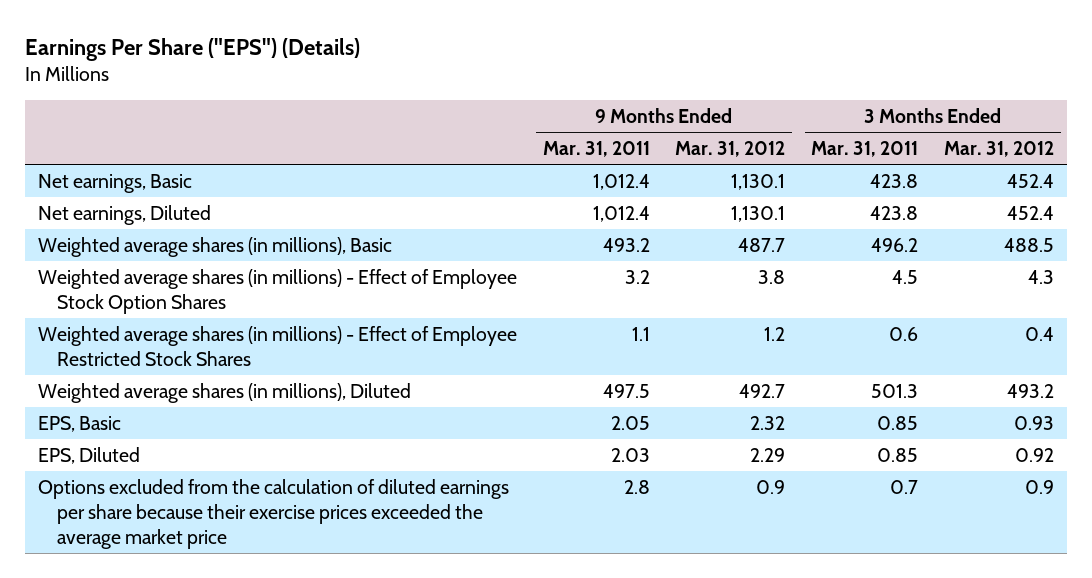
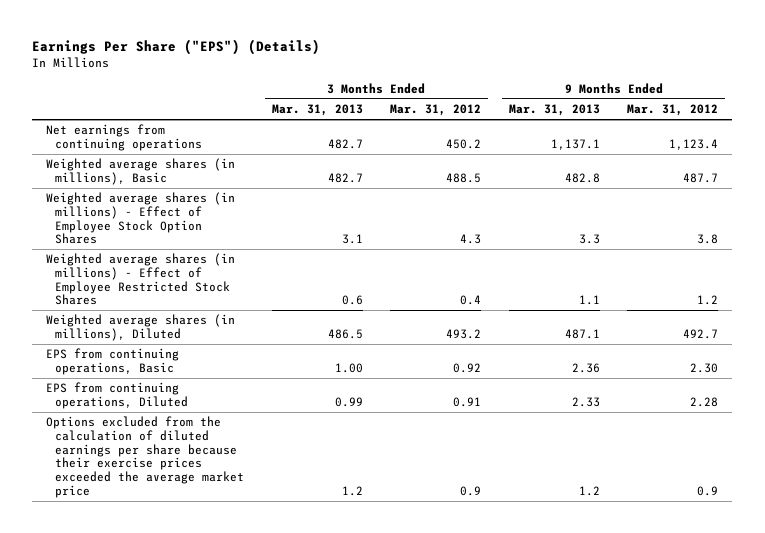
[542,141,650,158] Mar. 31, 2011 -> none
[811,141,919,158] Mar. 31, 2011 -> none
none -> [271,104,363,117] Mar. 31, 2013
none -> [508,104,600,117] Mar. 31, 2013
[37,204,211,225] Net earnings, Diluted -> none
[37,173,192,193] Net earnings, Basic -> [46,124,203,151] Net earnings from continuing operations
[731,173,786,190] 1,130.1 -> [669,138,719,150] 1,123.4
[1007,173,1055,188] 452.4 -> [446,138,482,149] 450.2
[37,415,121,432] EPS, Basic -> none
[37,446,140,464] EPS, Diluted -> none
none -> [46,348,180,375] EPS from continuing operations, Basic
none -> [46,382,189,409] EPS from continuing operations, Diluted

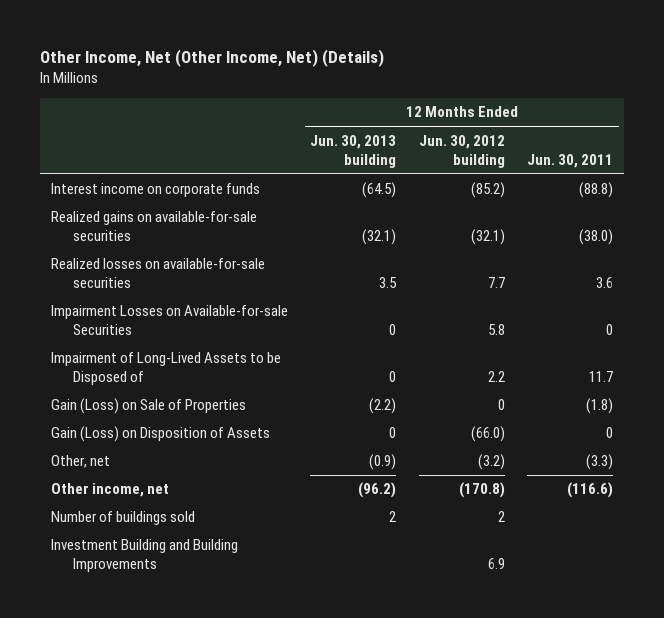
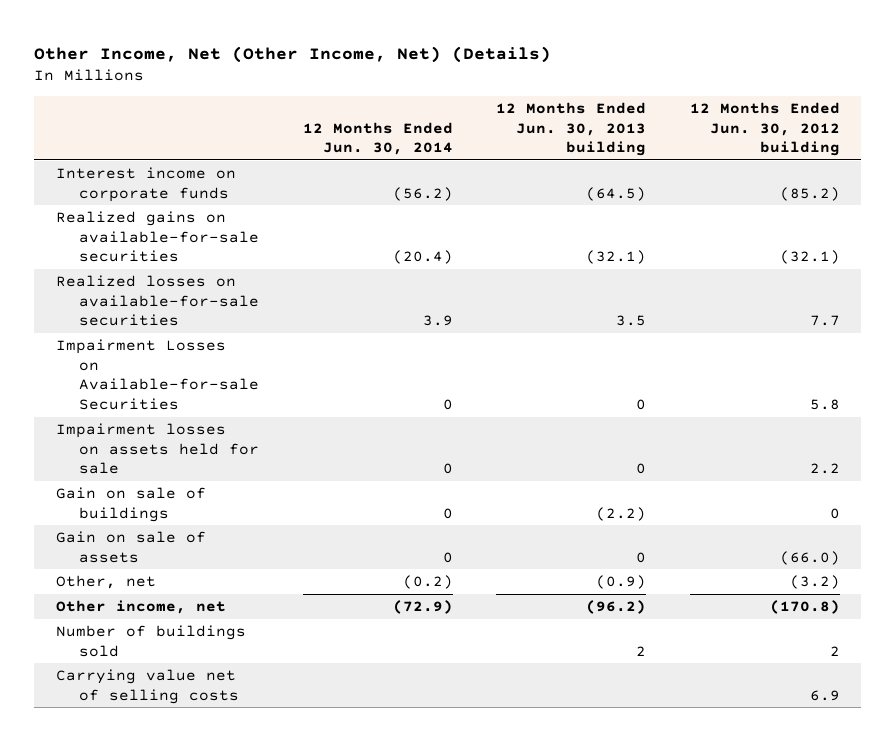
[526,153,613,168] Jun. 30, 2011 -> none
none -> [302,121,453,156] 12 Months Ended Jun. 30, 2014
[51,352,282,386] Impairment of Long-Lived Assets to be Disposed of -> [55,423,260,475] Impairment losses on assets held for sale
[51,398,247,415] Gain (Loss) on Sale of Properties -> [55,487,206,522] Gain on sale of buildings
[51,426,271,443] Gain (Loss) on Disposition of Assets -> [55,531,206,563] Gain on sale of assets
[51,539,239,573] Investment Building and Building Improvements -> [55,669,240,704] Carrying value net of selling costs

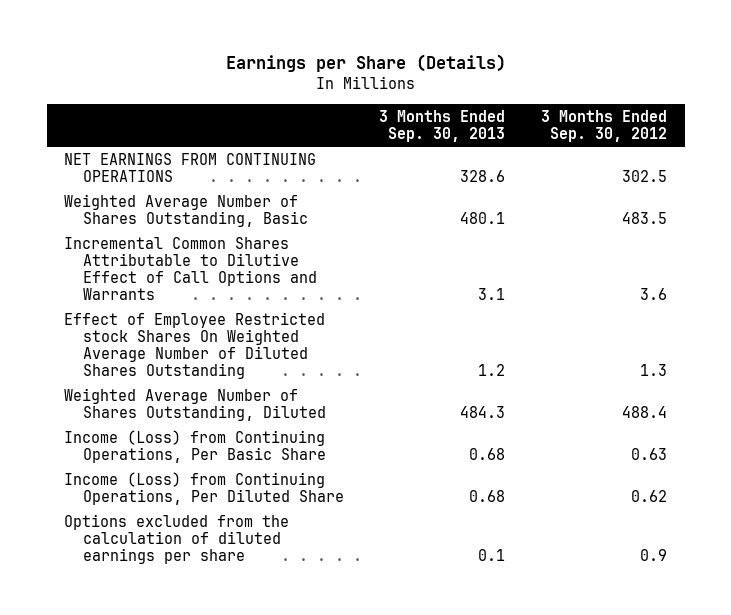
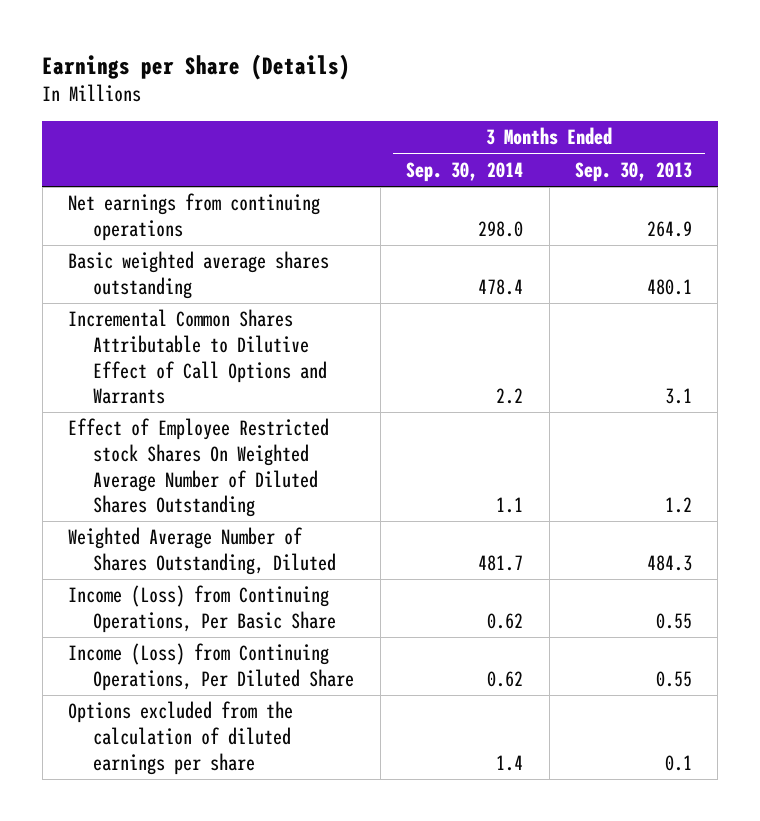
[540,109,667,142] 3 Months Ended Sep. 30, 2012 -> none
none -> [406,161,524,182] Sep. 30, 2014
[64,152,317,183] NET EARNINGS FROM CONTINUING OPERATIONS -> [68,193,321,241] Net earnings from continuing operations
[460,170,506,183] 328.6 -> [647,220,693,237] 264.9
[64,193,308,228] Weighted Average Number of Shares Outstanding, Basic -> [68,251,330,299] Basic weighted average shares outstanding
[469,448,506,461] 0.68 -> [656,612,693,629] 0.55
[469,490,506,503] 0.68 -> [656,670,693,687] 0.55

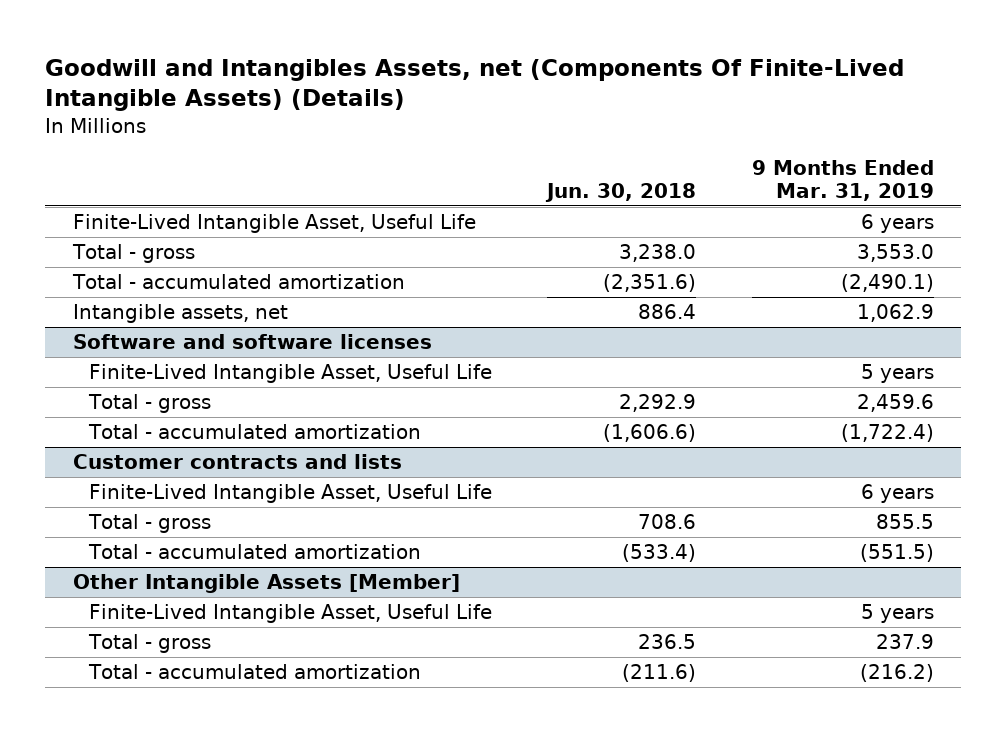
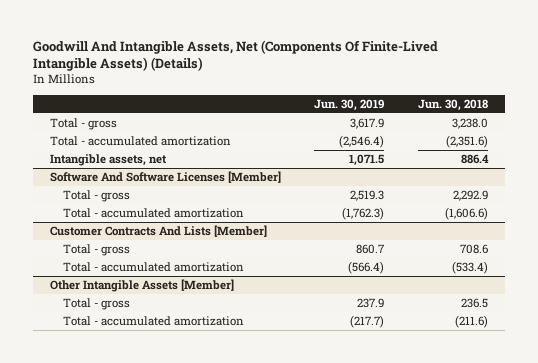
[44,58,904,112] Goodwill and Intangibles Assets, net (Components Of Finite-Lived Intangible Assets) (Details) -> [33,39,439,72] Goodwill And Intangible Assets, Net (Components Of Finite-Lived Intangible Assets) (Details)
[751,159,934,201] 9 Months Ended Mar. 31, 2019 -> none
none -> [314,98,385,111] Jun. 30, 2019
[72,214,476,234] Finite-Lived Intangible Asset, Useful Life -> none
[89,364,493,384] Finite-Lived Intangible Asset, Useful Life -> none
[72,334,432,350] Software and software licenses -> [49,171,281,184] Software And Software Licenses [Member]
[89,484,493,504] Finite-Lived Intangible Asset, Useful Life -> none
[72,454,402,470] Customer contracts and lists -> [49,225,267,238] Customer Contracts And Lists [Member]
[89,604,493,624] Finite-Lived Intangible Asset, Useful Life -> none

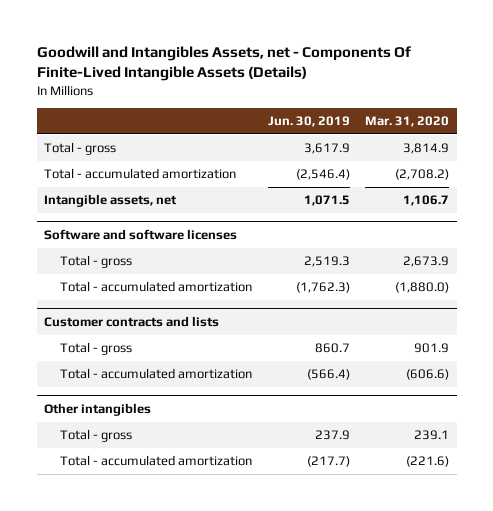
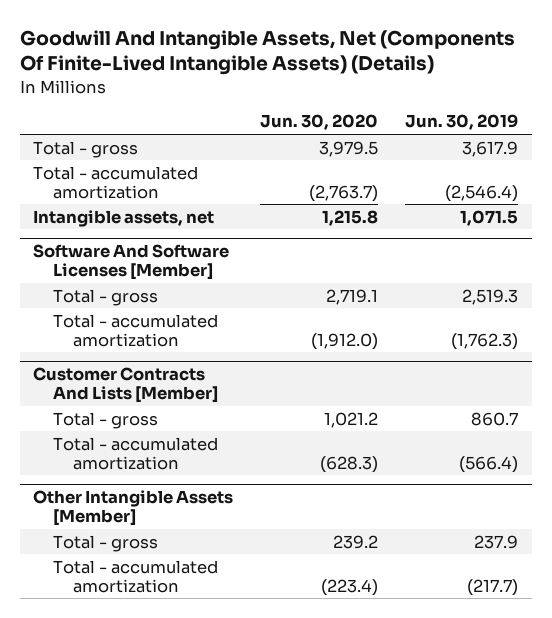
[36,45,411,81] Goodwill and Intangibles Assets, net - Components Of Finite-Lived Intangible Assets (Details) -> [19,30,515,76] Goodwill And Intangible Assets, Net (Components Of Finite-Lived Intangible Assets) (Details)
[365,115,450,127] Mar. 31, 2020 -> none
none -> [260,114,379,131] Jun. 30, 2020
[44,228,238,240] Software and software licenses -> [33,244,230,281] Software And Software Licenses [Member]
[44,315,220,327] Customer contracts and lists -> [33,367,219,404] Customer Contracts And Lists [Member]
[44,402,152,416] Other intangibles -> [33,490,234,527] Other Intangible Assets [Member]

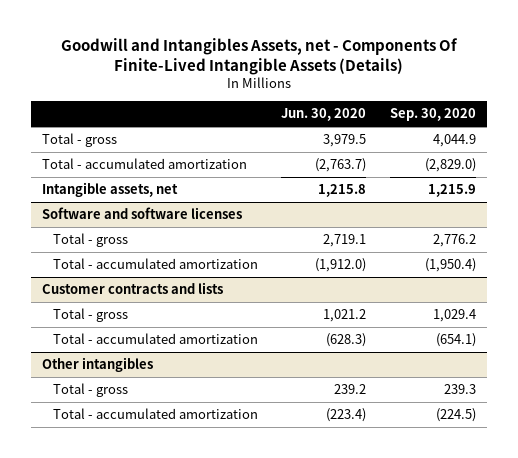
[19,30,515,76] Goodwill And Intangible Assets, Net (Components Of Finite-Lived Intangible Assets) (Details) -> [61,37,459,75] Goodwill and Intangibles Assets, net - Components Of Finite-Lived Intangible Assets (Details)
[405,114,519,131] Jun. 30, 2019 -> none
none -> [389,108,476,122] Sep. 30, 2020
[33,244,230,281] Software And Software Licenses [Member] -> [42,207,243,220] Software and software licenses
[33,367,219,404] Customer Contracts And Lists [Member] -> [42,282,224,295] Customer contracts and lists
[33,490,234,527] Other Intangible Assets [Member] -> [42,357,154,373] Other intangibles

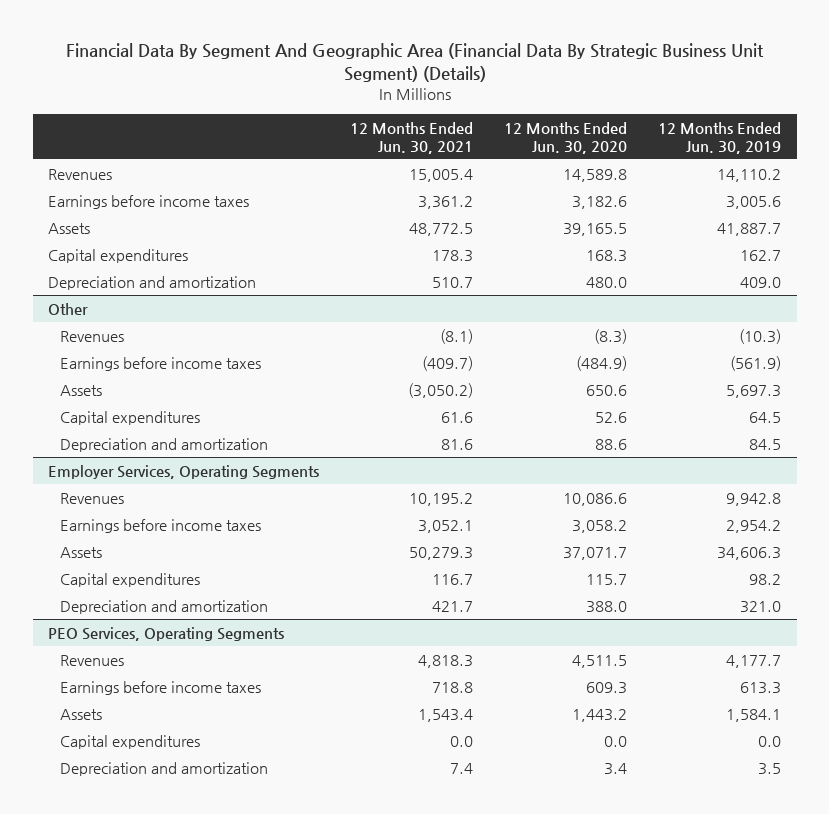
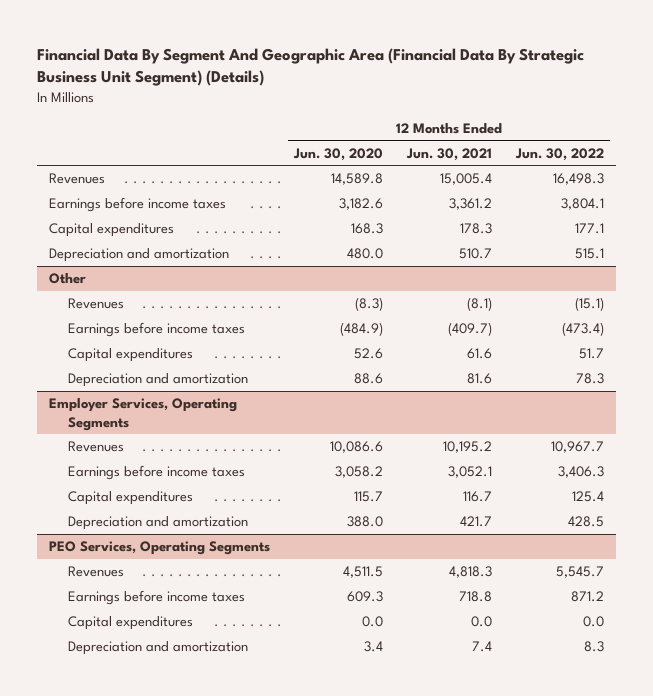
[658,121,782,154] 12 Months Ended Jun. 30, 2019 -> none
none -> [514,147,604,161] Jun. 30, 2022
[48,222,91,234] Assets -> none
[60,384,103,396] Assets -> none
[60,546,103,558] Assets -> none
[60,708,103,720] Assets -> none

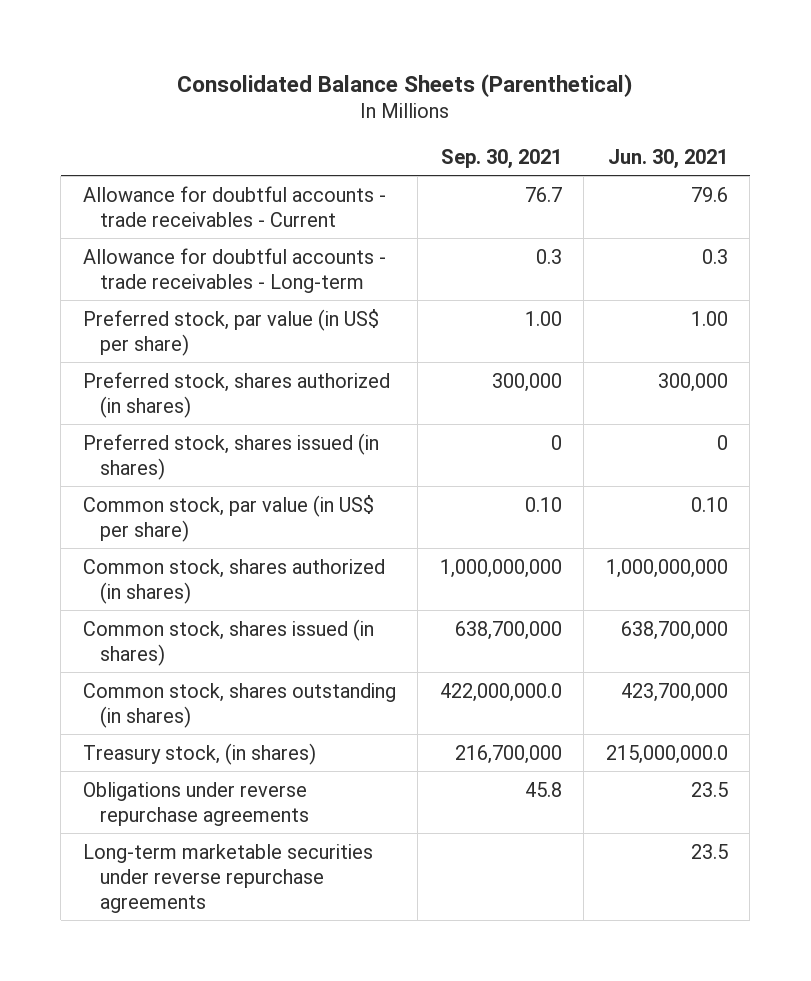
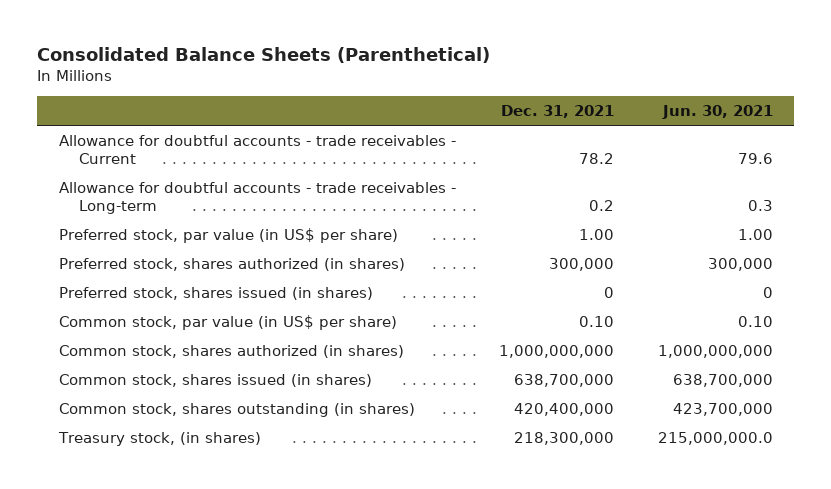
[440,148,562,169] Sep. 30, 2021 -> none
none -> [501,105,615,119] Dec. 31, 2021
[82,781,309,826] Obligations under reverse repurchase agreements -> none
[82,843,373,913] Long-term marketable securities under reverse repurchase agreements -> none

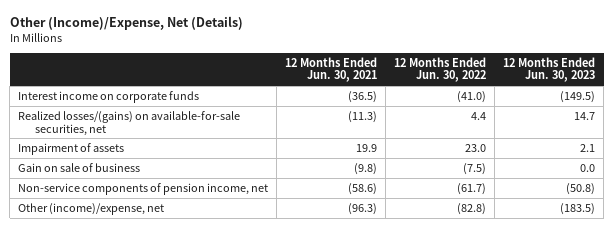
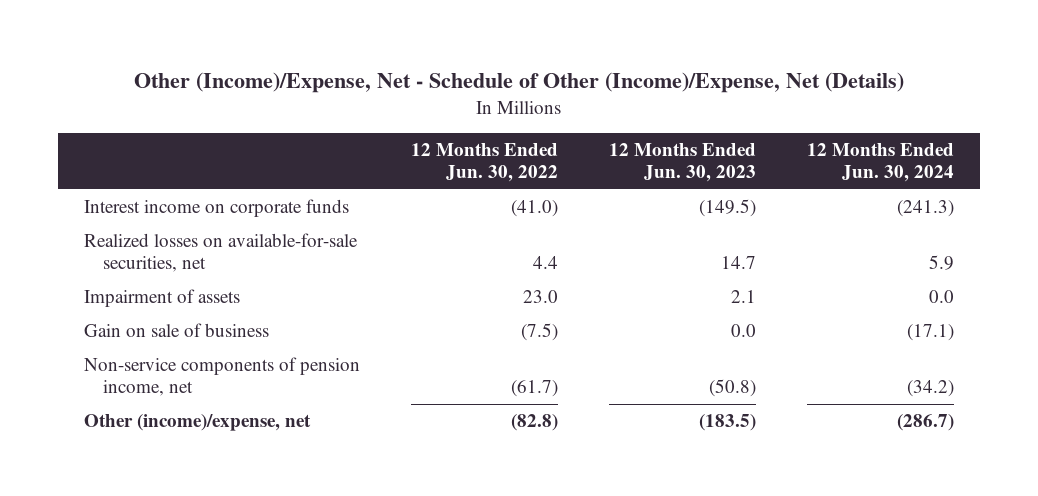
[9,15,243,30] Other (Income)/Expense, Net (Details) -> [133,71,904,93] Other (Income)/Expense, Net - Schedule of Other (Income)/Expense, Net (Details)
[285,56,378,83] 12 Months Ended Jun. 30, 2021 -> none
none -> [807,143,955,183] 12 Months Ended Jun. 30, 2024
[18,110,241,136] Realized losses/(gains) on available-for-sale securities, net -> [83,233,358,273] Realized losses on available-for-sale securities, net

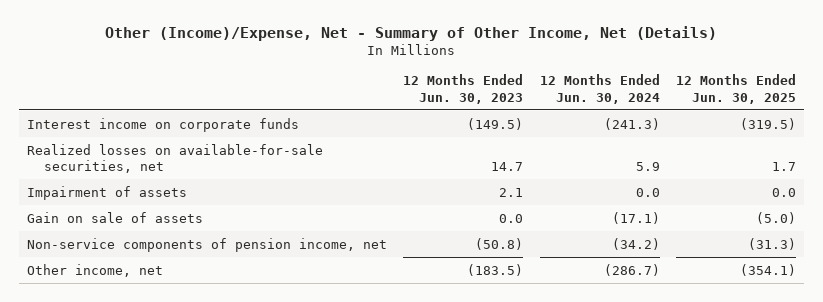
[133,71,904,93] Other (Income)/Expense, Net - Schedule of Other (Income)/Expense, Net (Details) -> [105,26,718,42] Other (Income)/Expense, Net - Summary of Other Income, Net (Details)
[410,143,558,183] 12 Months Ended Jun. 30, 2022 -> none
none -> [676,74,797,104] 12 Months Ended Jun. 30, 2025
[83,323,269,338] Gain on sale of business -> [26,211,203,223] Gain on sale of assets
[83,414,311,432] Other (income)/expense, net -> [26,263,163,277] Other income, net

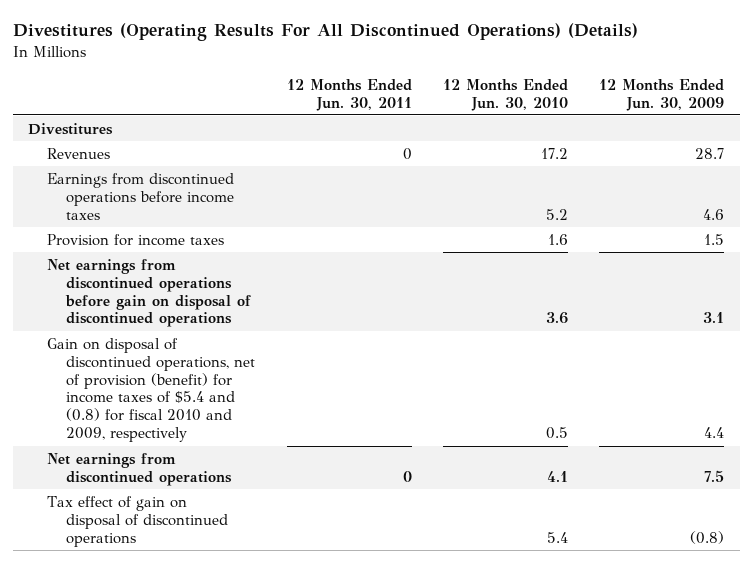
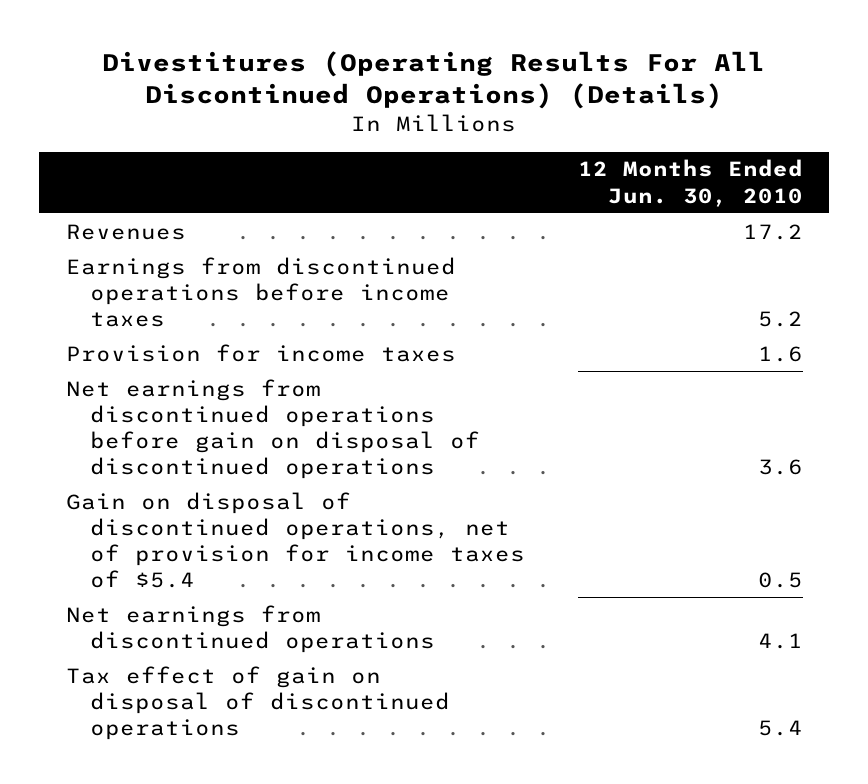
[286,78,412,111] 12 Months Ended Jun. 30, 2011 -> none
[599,78,725,111] 12 Months Ended Jun. 30, 2009 -> none
[28,122,114,135] Divestitures -> none
[47,337,256,443] Gain on disposal of discontinued operations, net of provision (benefit) for income taxes of $5.4 and (0.8) for fiscal 2010 and 2009, respectively -> [65,491,525,589] Gain on disposal of discontinued operations, net of provision for income taxes of $5.4

